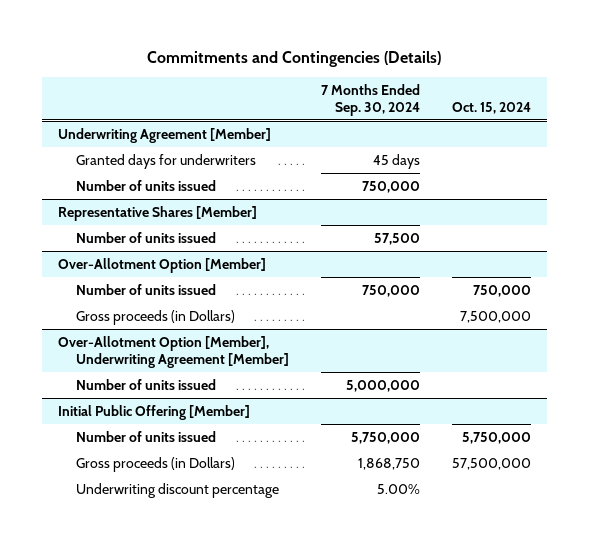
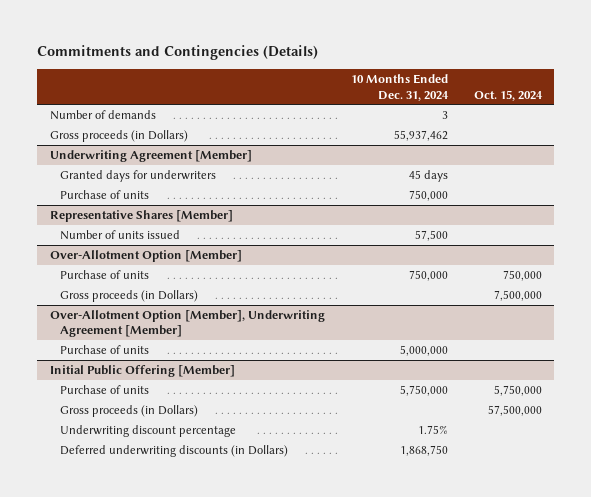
[320,83,420,116] 7 Months Ended Sep. 30, 2024 -> none
none -> [350,74,449,101] 10 Months Ended Dec. 31, 2024
none -> [49,110,156,121] Number of demands
none -> [49,130,188,143] Gross proceeds (in Dollars)
[75,179,216,191] Number of units issued -> none
none -> [60,190,150,200] Purchase of units
[75,283,216,295] Number of units issued -> none
none -> [60,270,150,280] Purchase of units
[75,378,216,390] Number of units issued -> none
none -> [60,345,150,355] Purchase of units
[75,430,216,442] Number of units issued -> [60,385,150,395] Purchase of units
none -> [60,445,289,458] Deferred underwriting discounts (in Dollars)

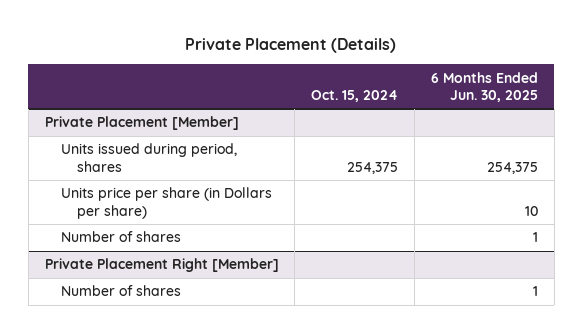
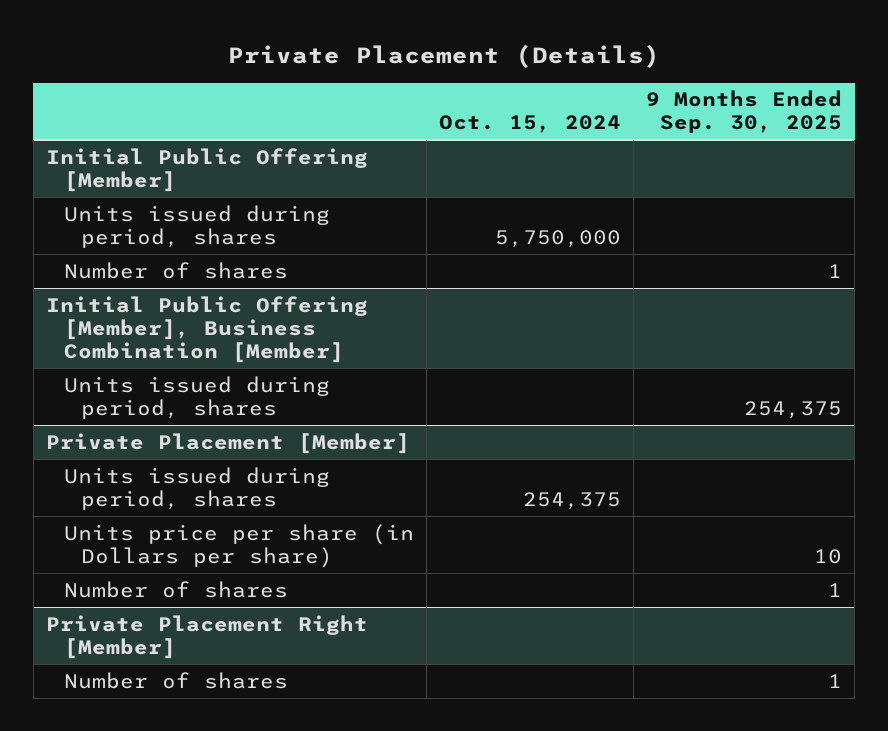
[431,71,539,102] 6 Months Ended Jun. 30, 2025 -> none
none -> [646,90,843,134] 9 Months Ended Sep. 30, 2025
none -> [45,147,368,192] Initial Public Offering [Member]
none -> [63,204,330,248] Units issued during period, shares
none -> [63,261,288,279] Number of shares
none -> [45,295,368,364] Initial Public Offering [Member], Business Combination [Member]
none -> [63,375,330,419] Units issued during period, shares

